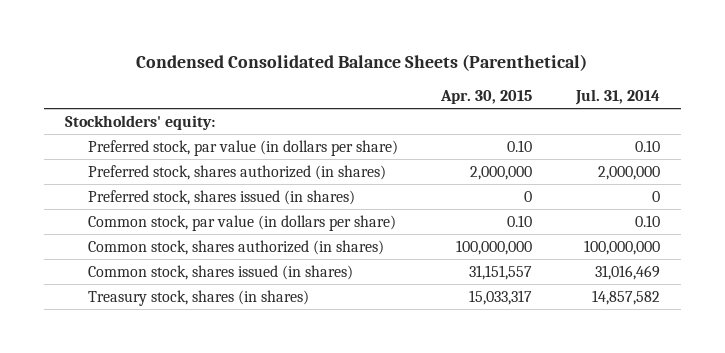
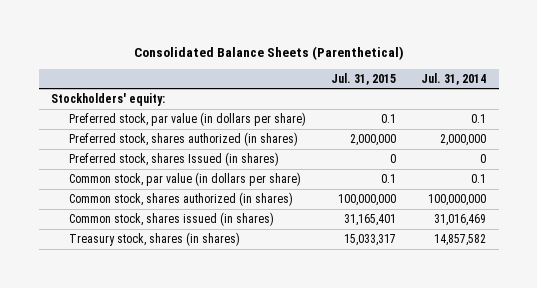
[136,53,588,71] Condensed Consolidated Balance Sheets (Parenthetical) -> [133,46,404,61] Consolidated Balance Sheets (Parenthetical)
[440,89,533,104] Apr. 30, 2015 -> none
none -> [331,72,397,85] Jul. 31, 2015
[634,139,660,152] 0.10 -> [471,113,487,123] 0.1
[87,189,355,205] Preferred stock, shares issued (in shares) -> [69,151,280,166] Preferred stock, shares Issued (in shares)
[634,214,660,227] 0.10 -> [471,173,487,183] 0.1

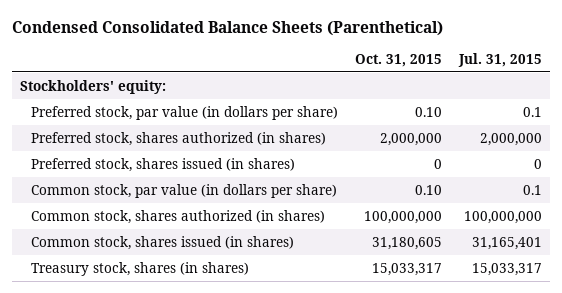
[133,46,404,61] Consolidated Balance Sheets (Parenthetical) -> [11,20,443,36] Condensed Consolidated Balance Sheets (Parenthetical)
[421,72,487,85] Jul. 31, 2014 -> none
none -> [354,53,442,67] Oct. 31, 2015
[69,151,280,166] Preferred stock, shares Issued (in shares) -> [30,157,295,172] Preferred stock, shares issued (in shares)

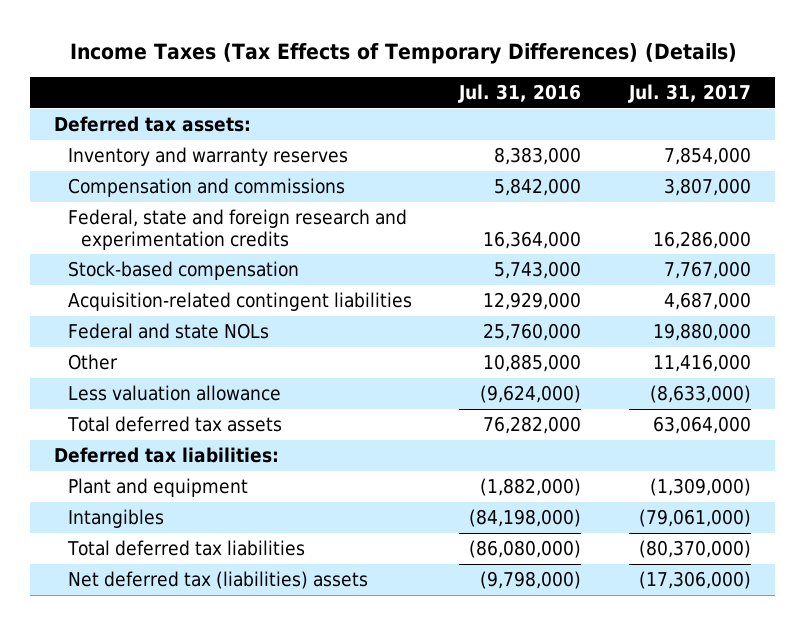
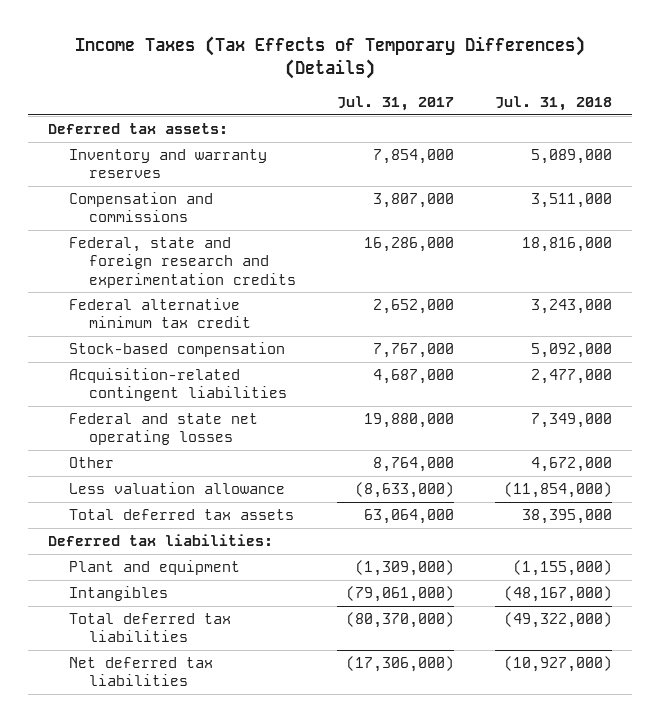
[458,84,582,104] Jul. 31, 2016 -> none
none -> [494,96,612,112] Jul. 31, 2018
none -> [68,298,252,329] Federal alternative minimum tax credit
[67,323,269,340] Federal and state NOLs -> [68,413,258,446] Federal and state net operating losses
[653,354,752,373] 11,416,000 -> [373,457,455,473] 8,764,000
[67,571,368,590] Net deferred tax (liabilities) assets -> [68,657,213,687] Net deferred tax liabilities

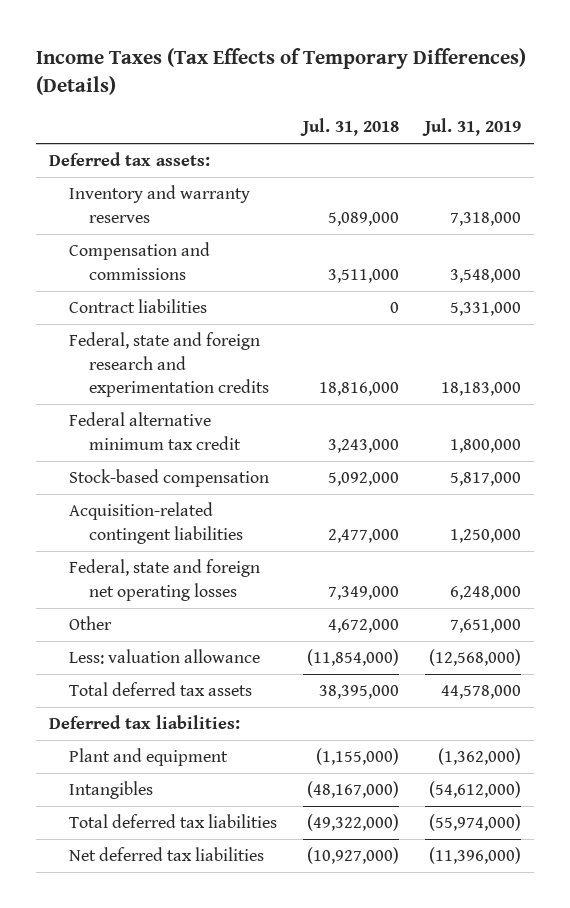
[337,96,455,112] Jul. 31, 2017 -> none
none -> [421,118,521,137] Jul. 31, 2019
none -> [68,299,207,314] Contract liabilities
[68,413,258,446] Federal and state net operating losses -> [68,559,260,601] Federal, state and foreign net operating losses
[68,482,285,495] Less valuation allowance -> [68,649,260,665] Less: valuation allowance

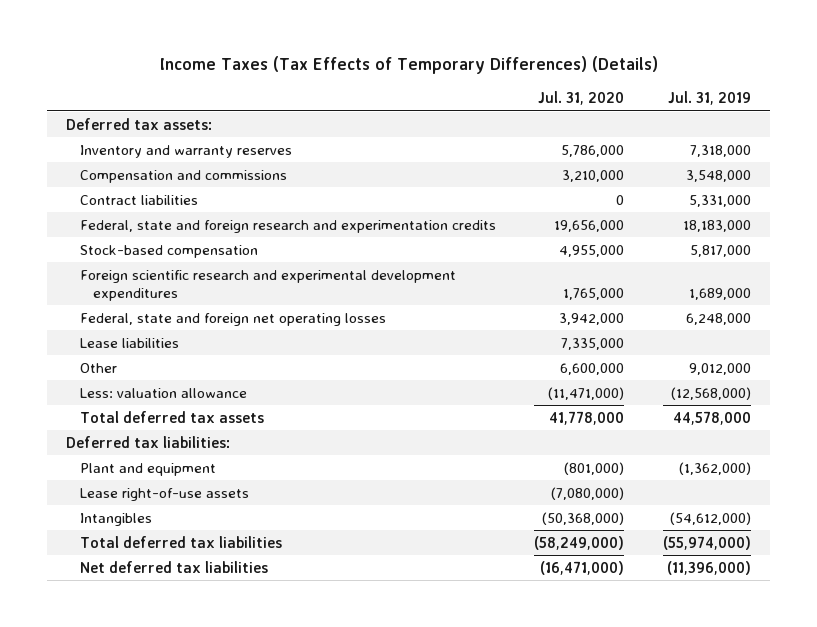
[299,118,399,137] Jul. 31, 2018 -> none
none -> [538,90,625,105] Jul. 31, 2020
[68,412,242,450] Federal alternative minimum tax credit -> none
[68,502,244,544] Acquisition-related contingent liabilities -> none
none -> [79,269,456,301] Foreign scientific research and experimental development expenditures
none -> [79,337,179,348] Lease liabilities
[449,619,521,634] 7,651,000 -> [688,362,751,375] 9,012,000
none -> [79,487,249,501] Lease right-of-use assets

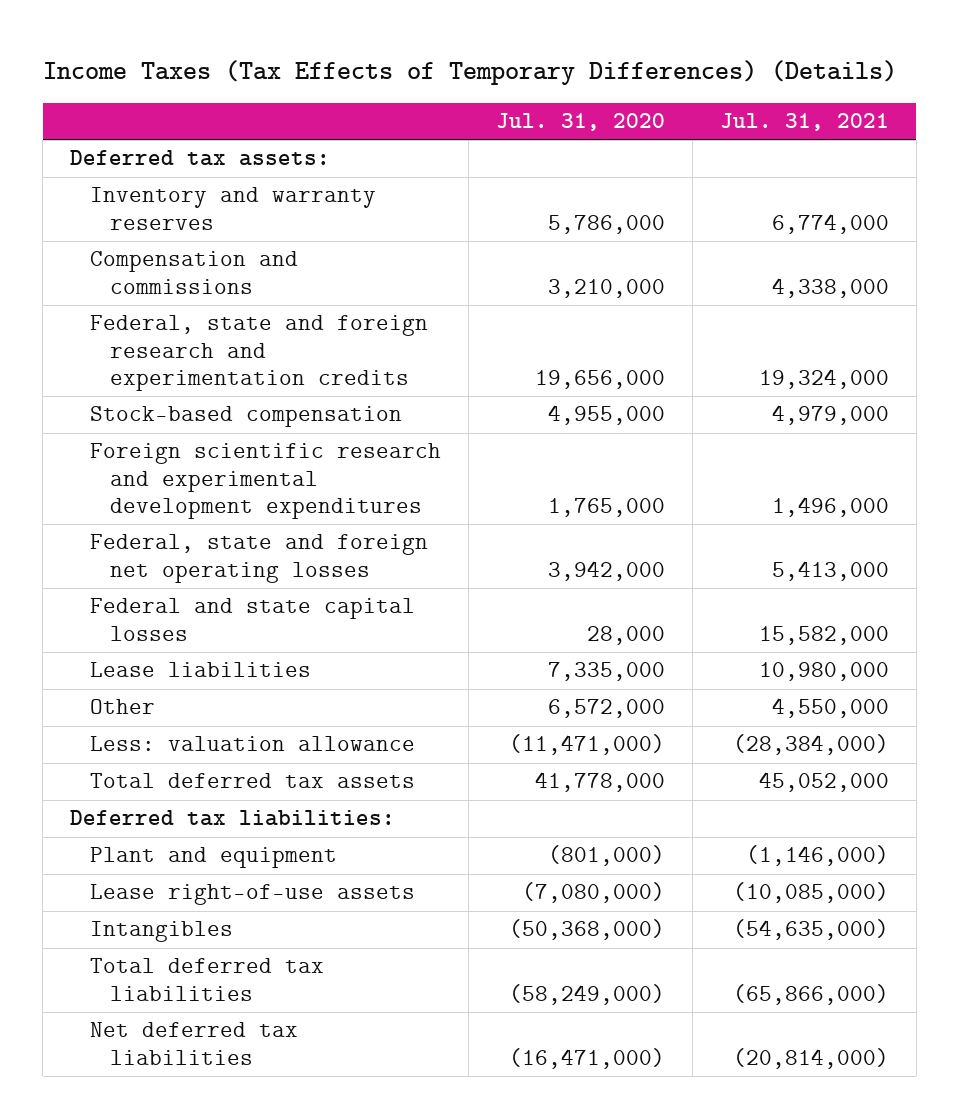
[667,90,751,105] Jul. 31, 2019 -> none
none -> [719,113,889,132] Jul. 31, 2021
[79,194,198,205] Contract liabilities -> none
none -> [90,598,416,641] Federal and state capital losses
[560,362,625,375] 6,600,000 -> [547,699,665,719] 6,572,000

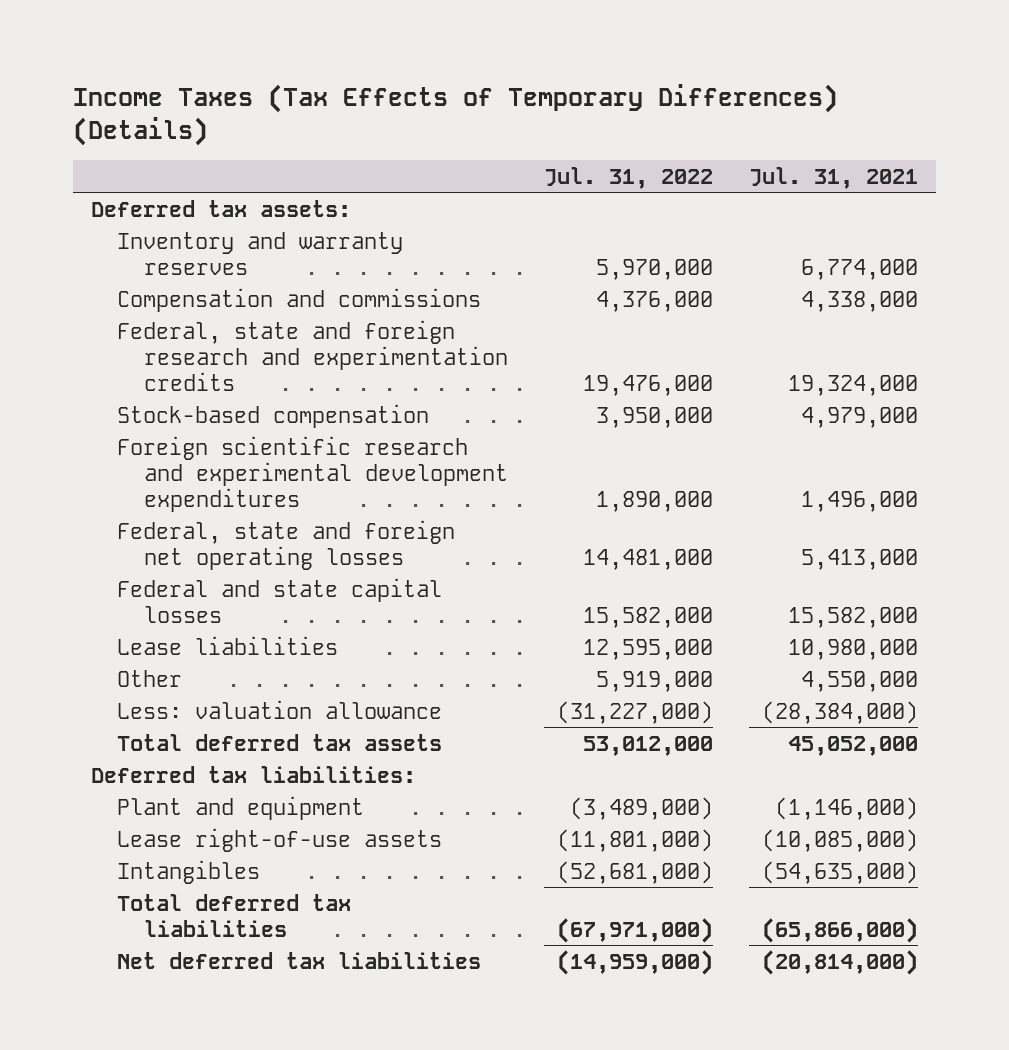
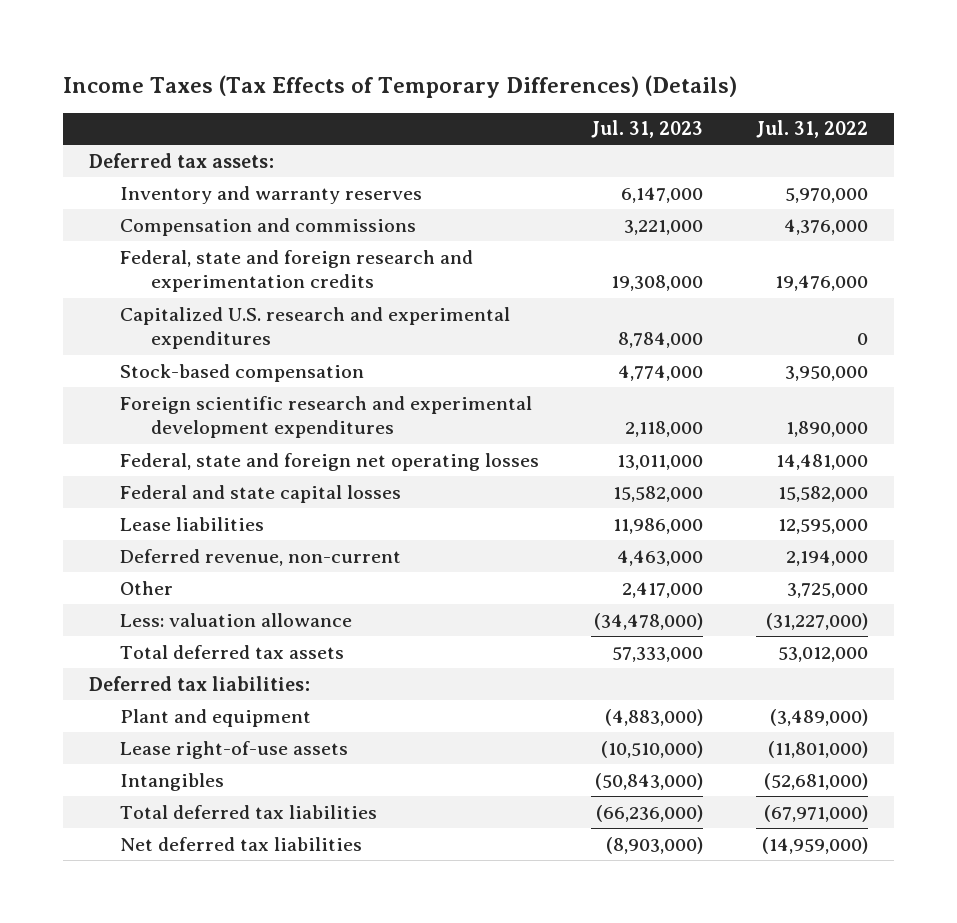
[749,166,919,189] Jul. 31, 2021 -> none
none -> [591,120,704,139] Jul. 31, 2023
none -> [119,306,510,350] Capitalized U.S. research and experimental expenditures
none -> [119,548,401,566] Deferred revenue, non-current
[596,670,714,692] 5,919,000 -> [786,582,868,598] 3,725,000

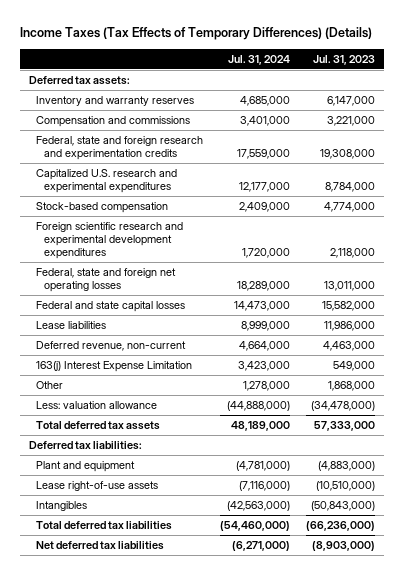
[755,120,868,139] Jul. 31, 2022 -> none
none -> [227,54,290,65] Jul. 31, 2024
none -> [36,361,193,373] 163(j) Interest Expense Limitation
[622,581,704,598] 2,417,000 -> [328,381,376,392] 1,868,000

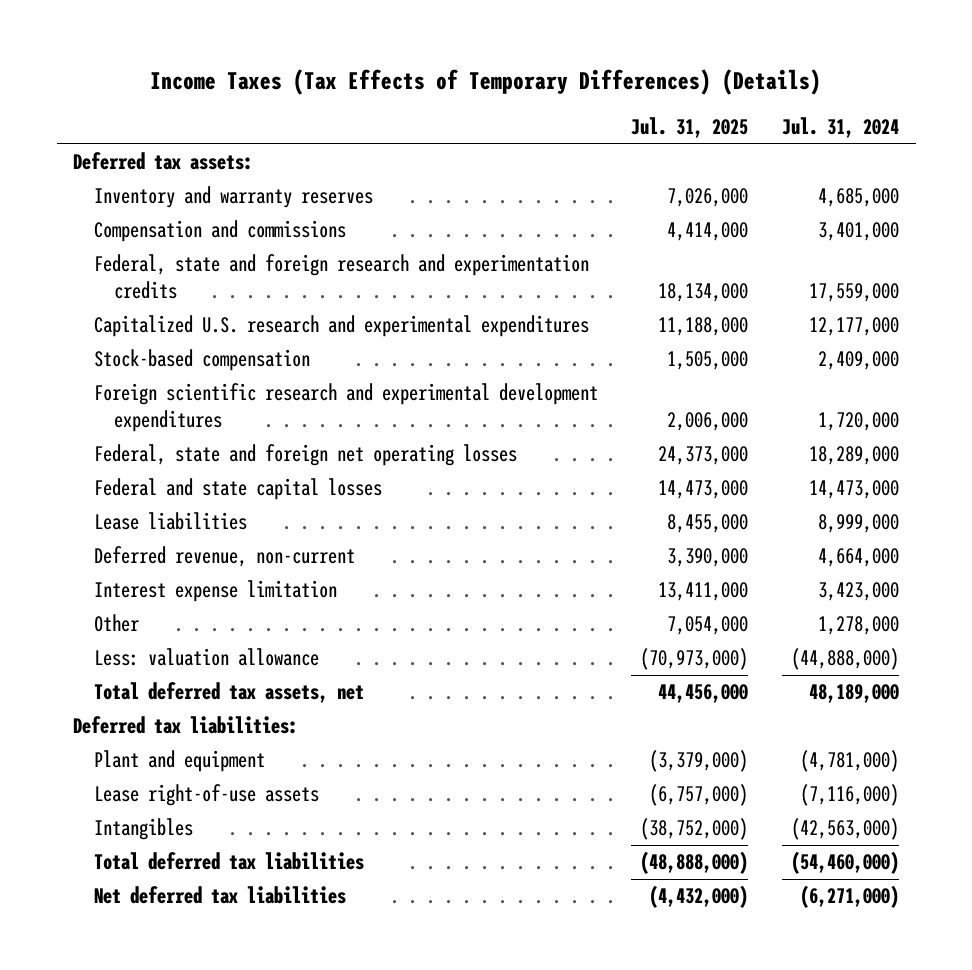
[313,54,376,65] Jul. 31, 2023 -> none
none -> [631,117,749,139] Jul. 31, 2025
[36,361,193,373] 163(j) Interest Expense Limitation -> [93,580,337,603] Interest expense limitation
[36,421,161,431] Total deferred tax assets -> [93,682,364,704] Total deferred tax assets, net

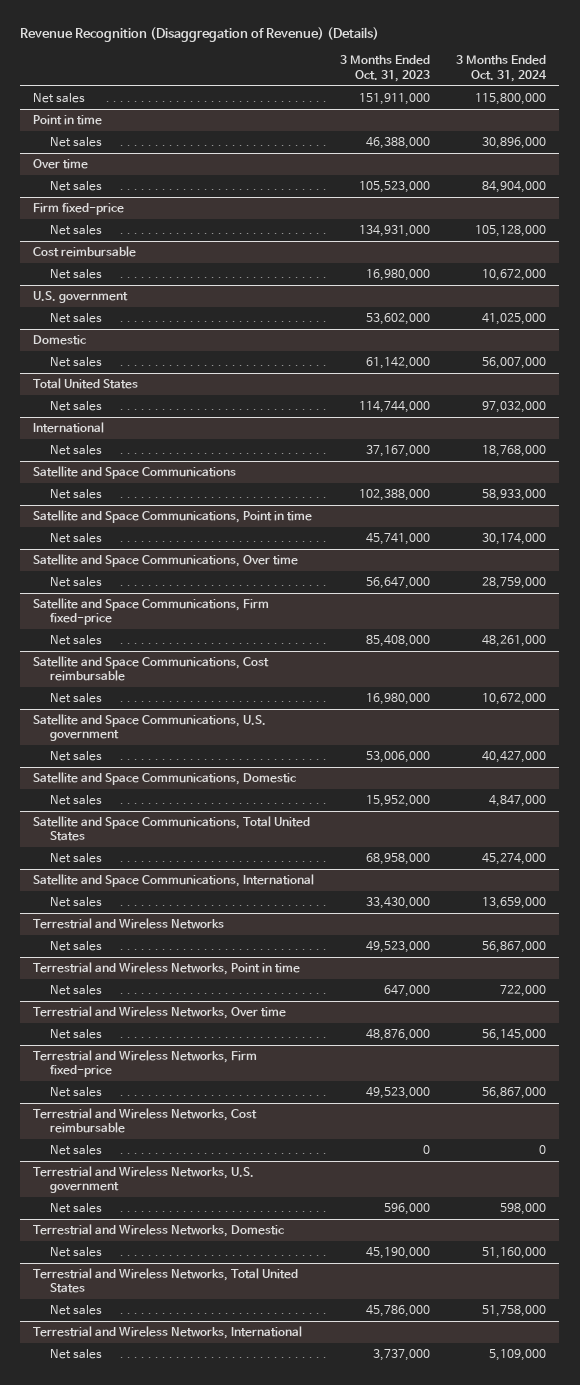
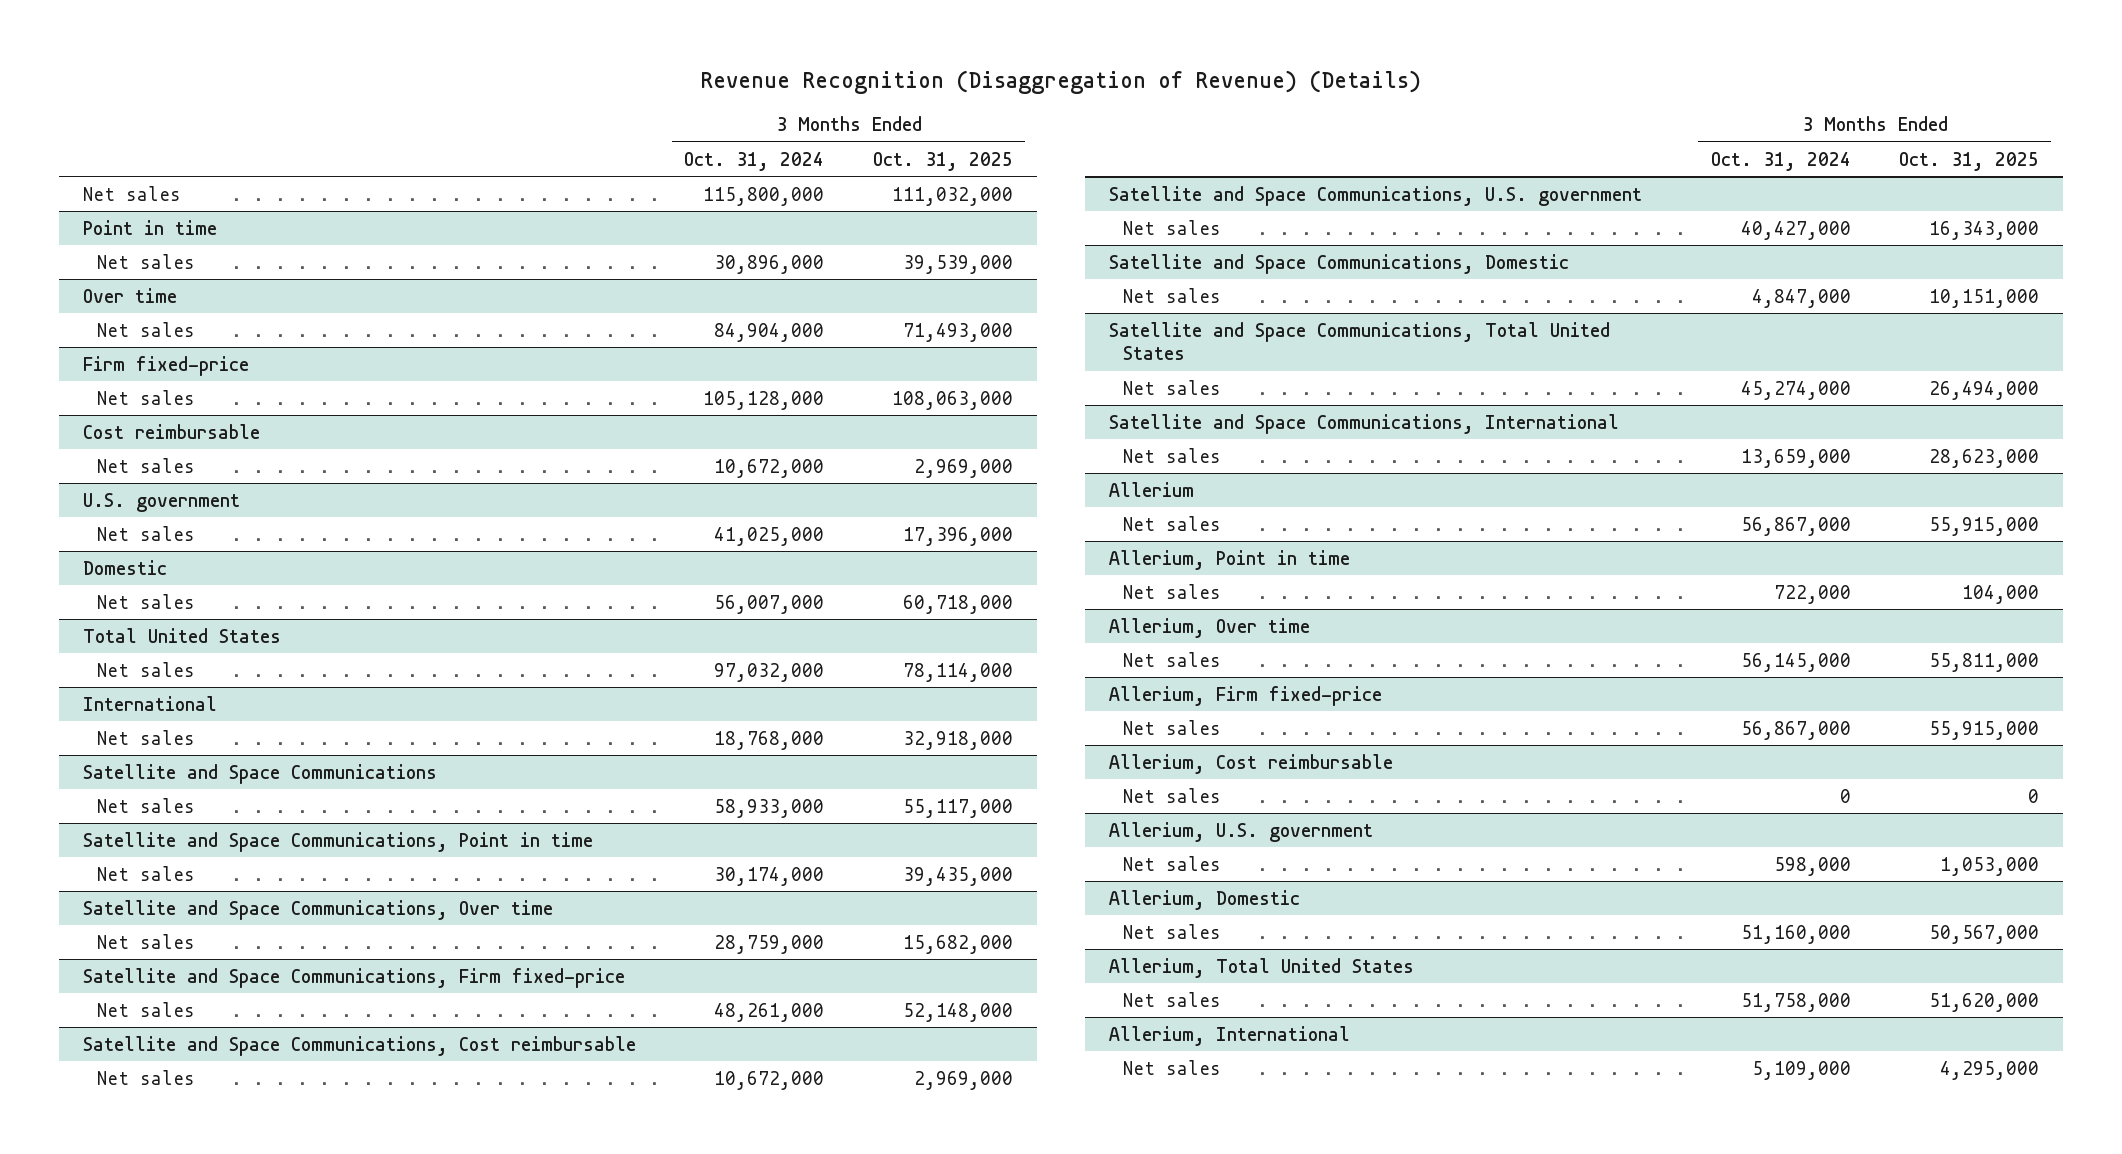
[340,55,431,82] 3 Months Ended Oct. 31, 2023 -> none
none -> [872,151,1013,171] Oct. 31, 2025
[33,918,225,930] Terrestrial and Wireless Networks -> [1109,481,1195,497] Allerium
[33,962,301,976] Terrestrial and Wireless Networks, Point in time -> none
none -> [1109,549,1351,570] Allerium, Point in time
[33,1006,287,1020] Terrestrial and Wireless Networks, Over time -> none
none -> [1109,617,1311,638] Allerium, Over time
[33,1050,258,1078] Terrestrial and Wireless Networks, Firm fixed-price -> none
none -> [1109,685,1383,706] Allerium, Firm fixed-price
[33,1108,258,1134] Terrestrial and Wireless Networks, Cost reimbursable -> none
none -> [1109,753,1394,774] Allerium, Cost reimbursable
[33,1166,255,1194] Terrestrial and Wireless Networks, U.S. government -> none
none -> [1109,821,1374,842] Allerium, U.S. government
[33,1224,285,1238] Terrestrial and Wireless Networks, Domestic -> none
none -> [1109,889,1301,910] Allerium, Domestic
[33,1268,299,1294] Terrestrial and Wireless Networks, Total United States -> none
none -> [1109,957,1415,978] Allerium, Total United States
[33,1326,303,1340] Terrestrial and Wireless Networks, International -> none
none -> [1109,1025,1351,1046] Allerium, International

